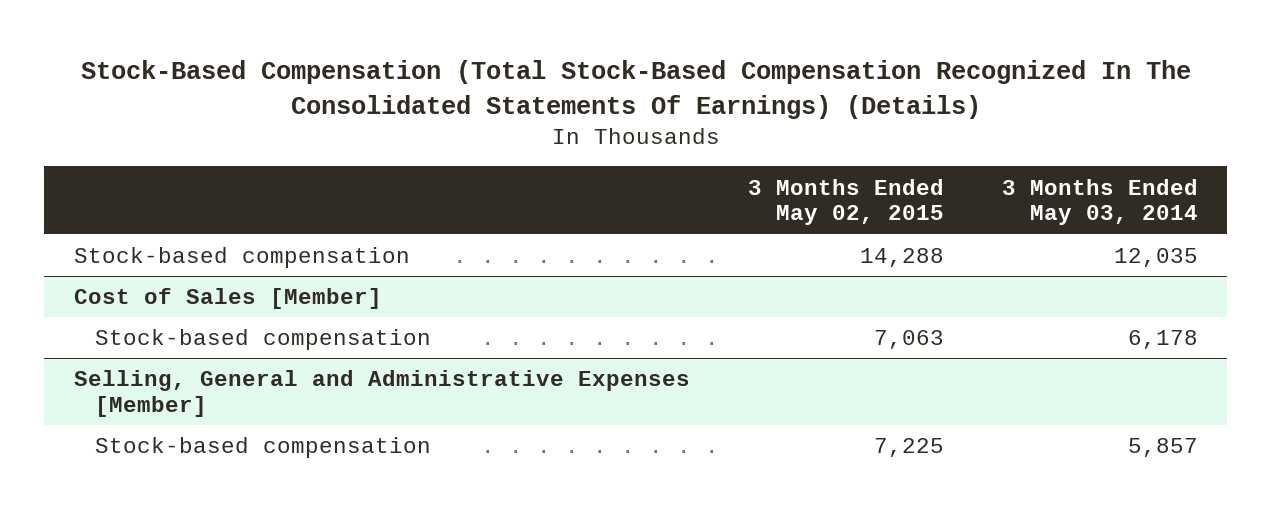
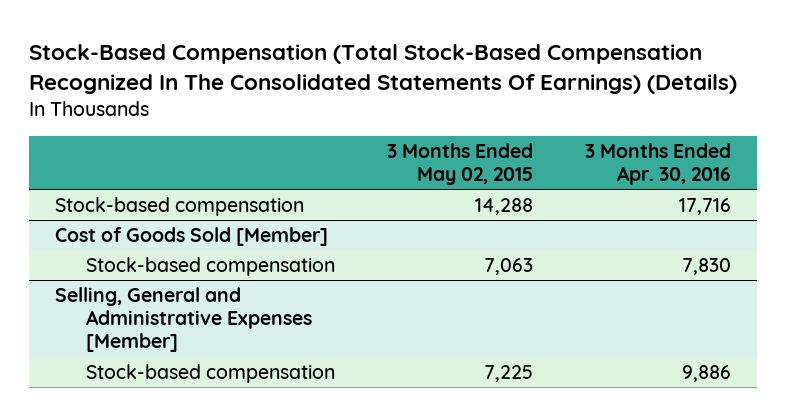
[1002,178,1199,226] 3 Months Ended May 03, 2014 -> none
none -> [584,142,731,185] 3 Months Ended Apr. 30, 2016
[73,288,382,310] Cost of Sales [Member] -> [55,227,329,247] Cost of Goods Sold [Member]

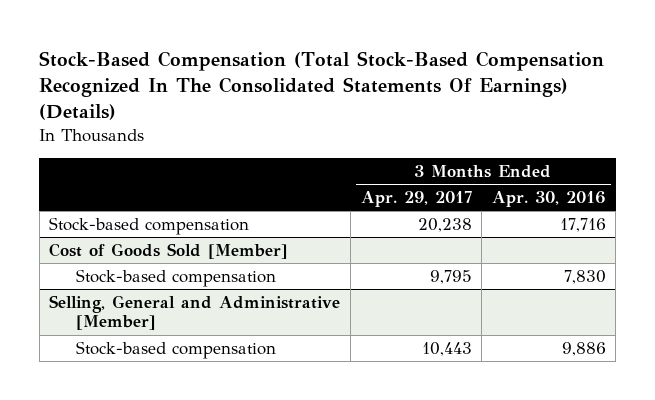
[386,142,533,185] 3 Months Ended May 02, 2015 -> none
none -> [360,191,472,208] Apr. 29, 2017
[55,287,312,353] Selling, General and Administrative Expenses [Member] -> [49,294,341,331] Selling, General and Administrative [Member]

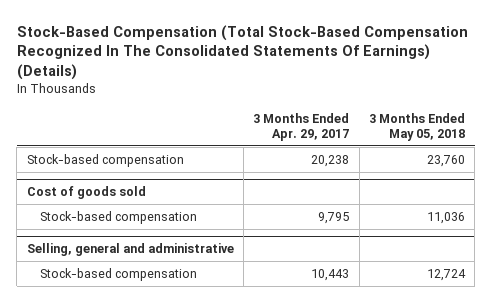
[491,191,606,208] Apr. 30, 2016 -> none
none -> [369,112,466,141] 3 Months Ended May 05, 2018
[49,242,289,259] Cost of Goods Sold [Member] -> [26,186,146,200] Cost of goods sold
[49,294,341,331] Selling, General and Administrative [Member] -> [26,243,234,257] Selling, general and administrative

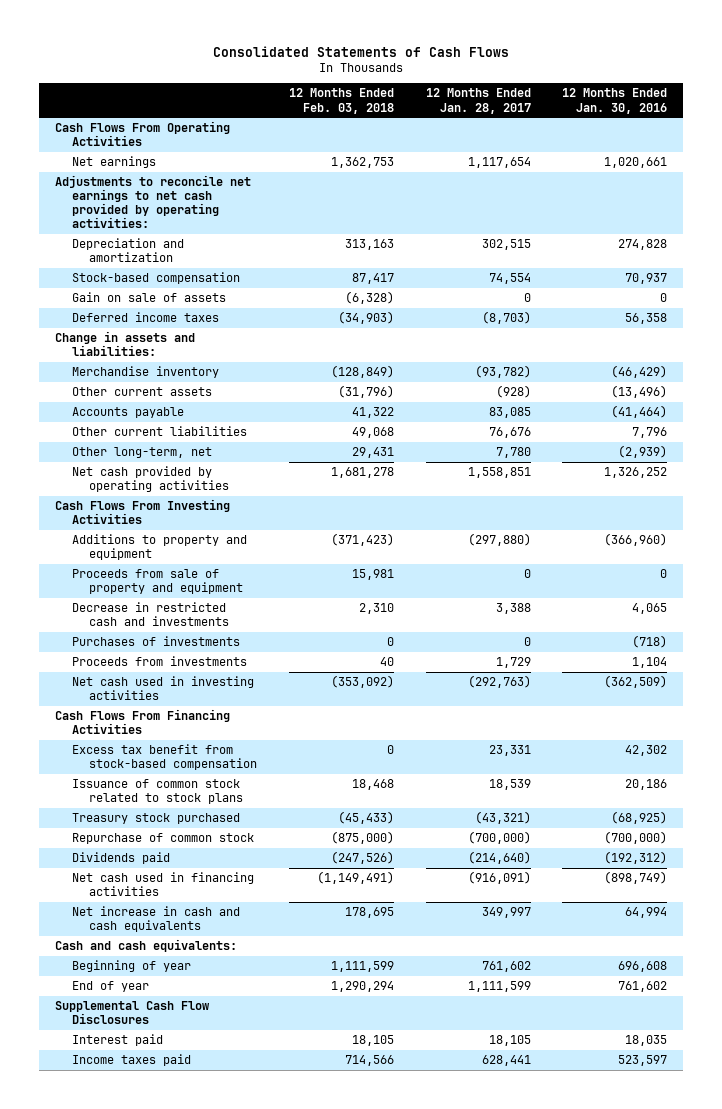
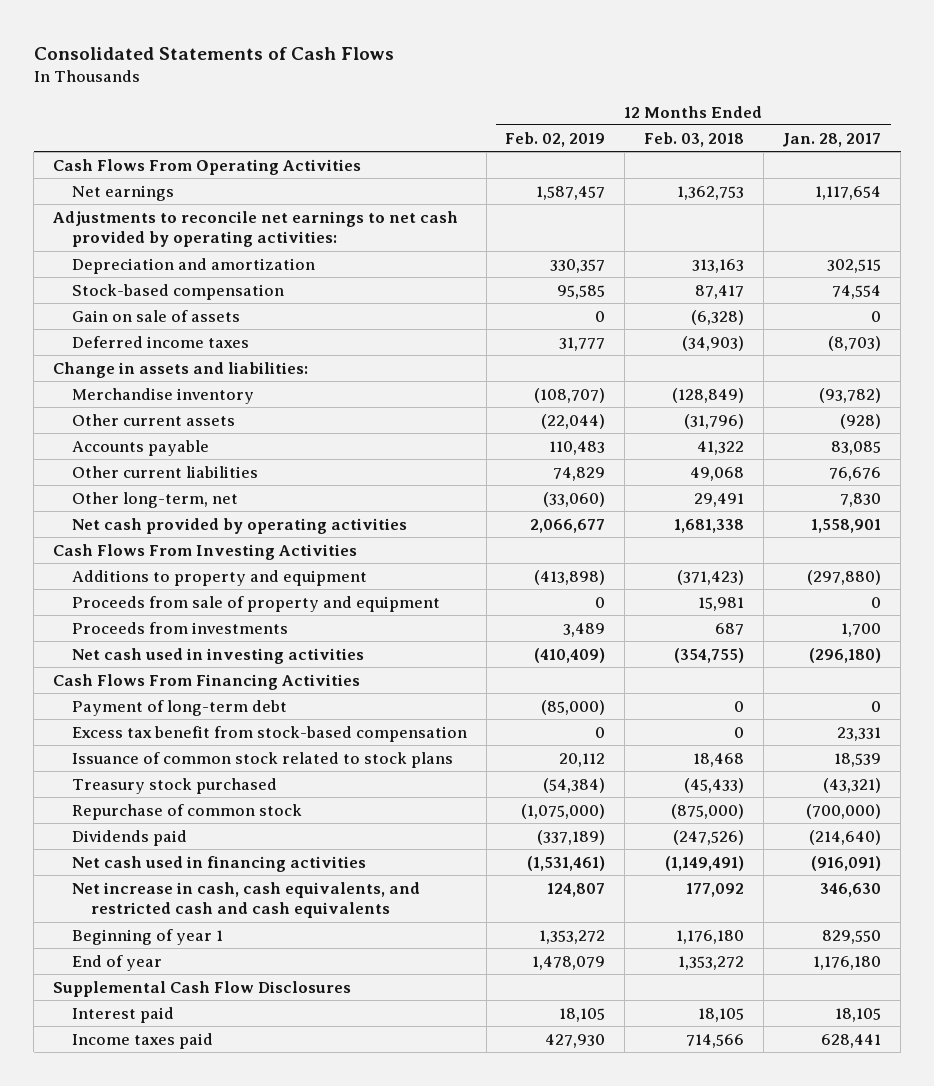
[562,88,668,114] 12 Months Ended Jan. 30, 2016 -> none
none -> [505,131,606,147] Feb. 02, 2019
[351,446,394,458] 29,431 -> [693,492,744,507] 29,491
[495,446,531,458] 7,780 -> [840,492,882,507] 7,830
[330,466,394,478] 1,681,278 -> [673,518,744,533] 1,681,338
[467,466,531,478] 1,558,851 -> [811,518,882,533] 1,558,901
[72,601,230,627] Decrease in restricted cash and investments -> none
[72,635,241,646] Purchases of investments -> none
[379,656,394,666] 40 -> [714,622,744,635] 687
[495,656,531,668] 1,729 -> [841,622,882,637] 1,700
[330,674,394,688] (353,092) -> [673,647,744,663] (354,755)
[467,674,531,688] (292,763) -> [809,647,882,663] (296,180)
none -> [71,699,287,716] Payment of long-term debt
[54,938,237,952] Cash and cash equivalents: -> none
[72,905,241,933] Net increase in cash and cash equivalents -> [71,881,420,919] Net increase in cash, cash equivalents, and restricted cash and cash equivalents
[344,906,394,918] 178,695 -> [685,882,744,897] 177,092
[481,906,531,918] 349,997 -> [820,882,882,897] 346,630
[72,959,192,972] Beginning of year -> [71,928,223,945] Beginning of year 1
[330,960,394,972] 1,111,599 -> [675,929,744,944] 1,176,180
[481,960,531,972] 761,602 -> [822,929,882,944] 829,550
[330,980,394,992] 1,290,294 -> [677,955,744,970] 1,353,272
[467,980,531,992] 1,111,599 -> [813,955,882,970] 1,176,180

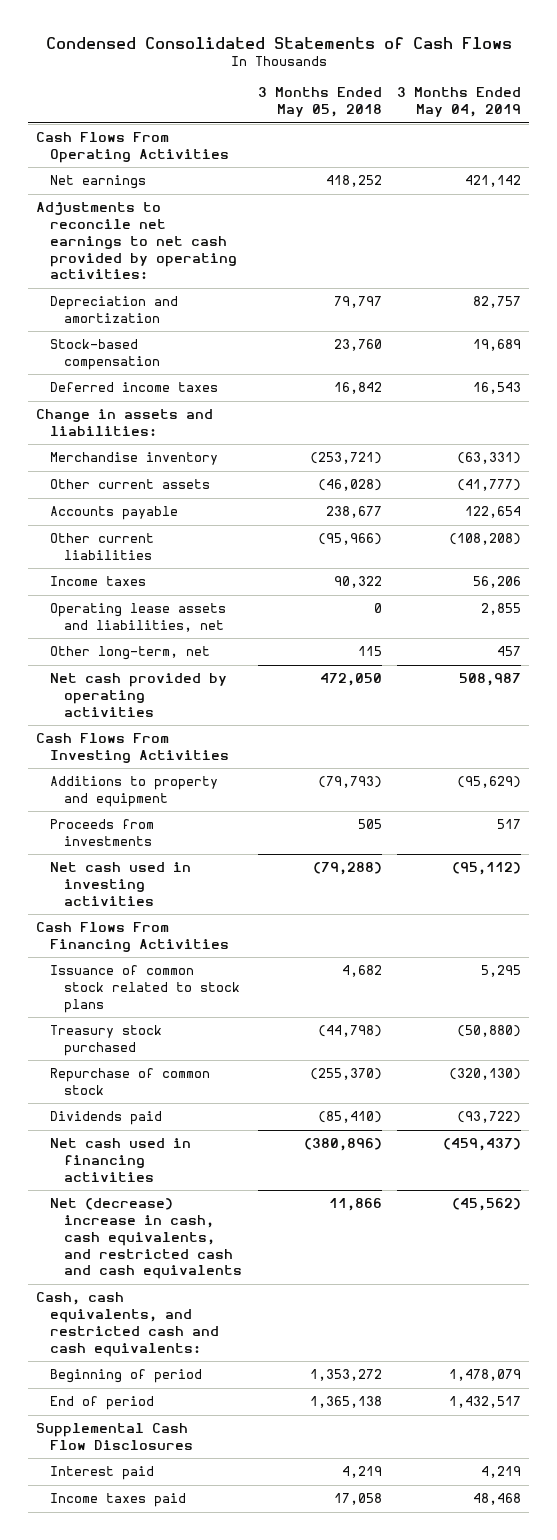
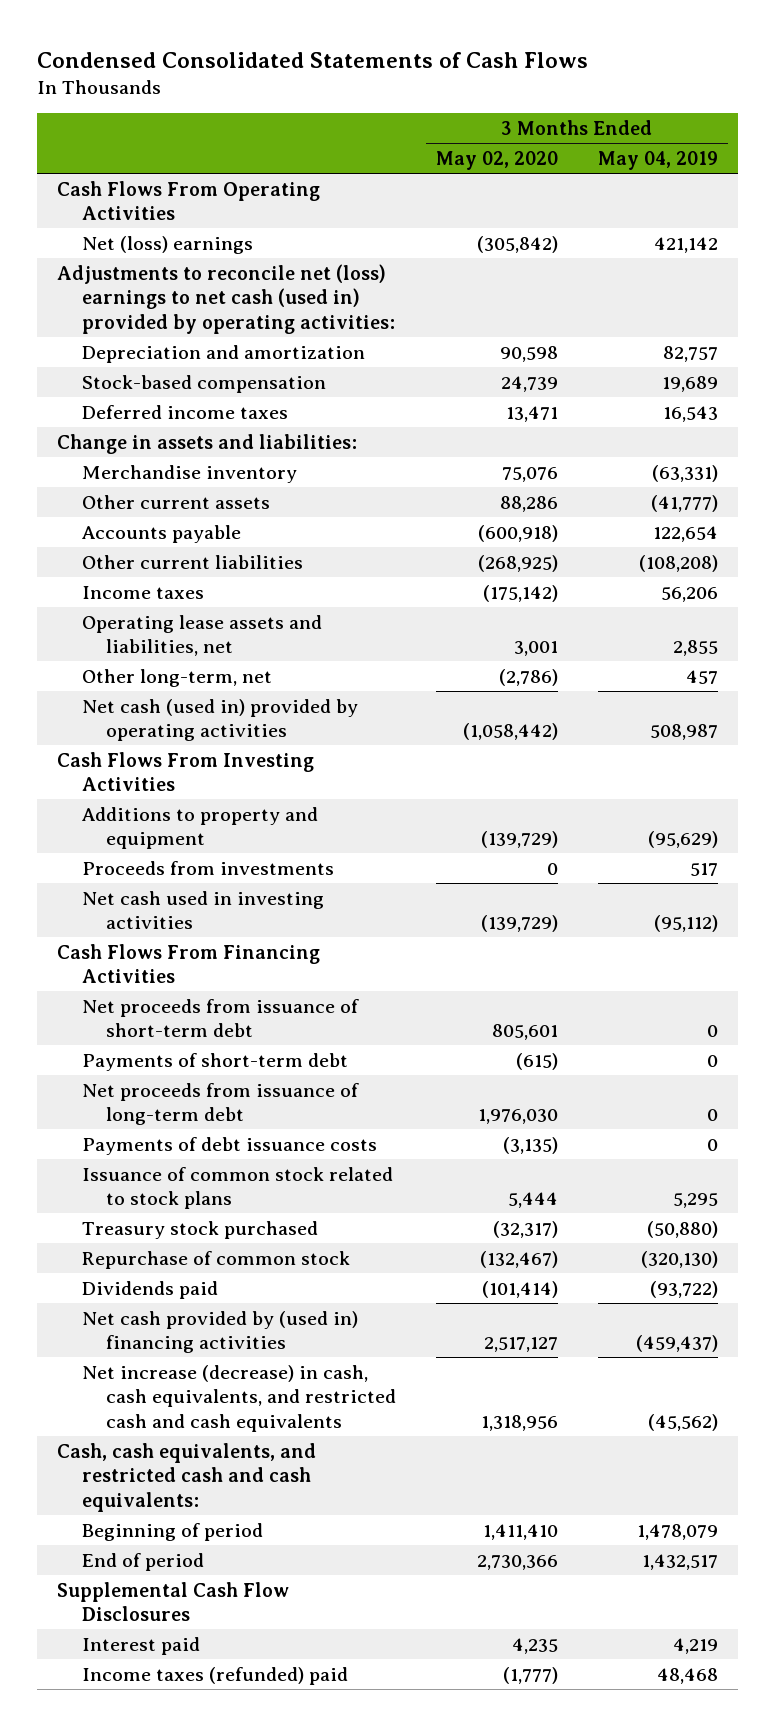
[257,87,382,118] 3 Months Ended May 05, 2018 -> none
none -> [436,150,559,170] May 02, 2020
[50,175,147,190] Net earnings -> [81,235,253,254] Net (loss) earnings
[36,202,238,280] Adjustments to reconcile net earnings to net cash provided by operating activities: -> [57,263,395,334] Adjustments to reconcile net (loss) earnings to net cash (used in) provided by operating activities:
[50,673,228,717] Net cash provided by operating activities -> [81,698,358,742] Net cash (used in) provided by operating activities
none -> [81,998,359,1038] Net proceeds from issuance of short-term debt
none -> [81,1052,348,1071] Payments of short-term debt
none -> [81,1082,359,1126] Net proceeds from issuance of long-term debt
none -> [81,1136,377,1155] Payments of debt issuance costs
[50,1138,192,1182] Net cash used in financing activities -> [81,1310,358,1354] Net cash provided by (used in) financing activities
[50,1198,243,1280] Net (decrease) increase in cash, cash equivalents, and restricted cash and cash equivalents -> [81,1364,397,1432] Net increase (decrease) in cash, cash equivalents, and restricted cash and cash equivalents
[50,1493,187,1508] Income taxes paid -> [81,1666,348,1685] Income taxes (refunded) paid

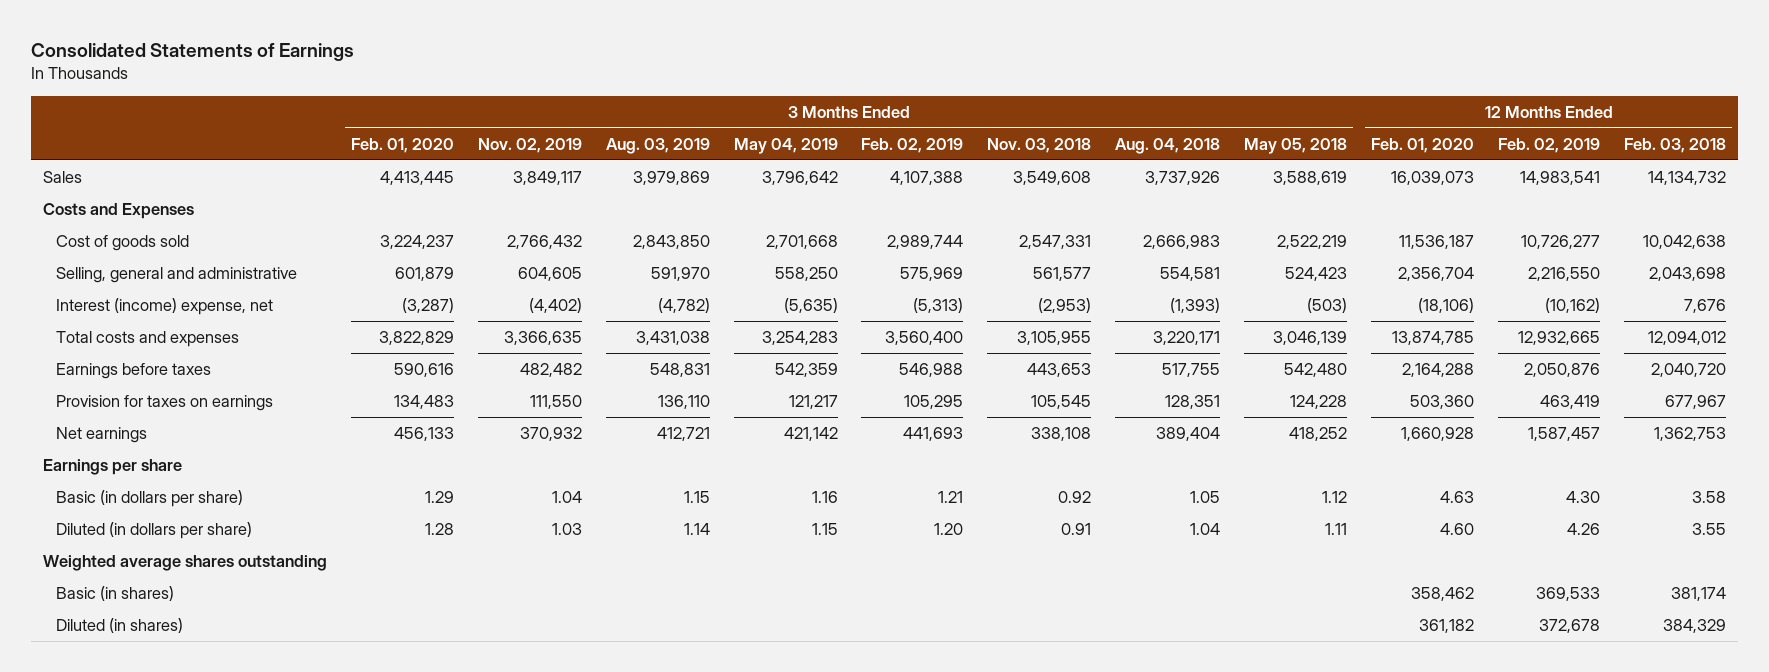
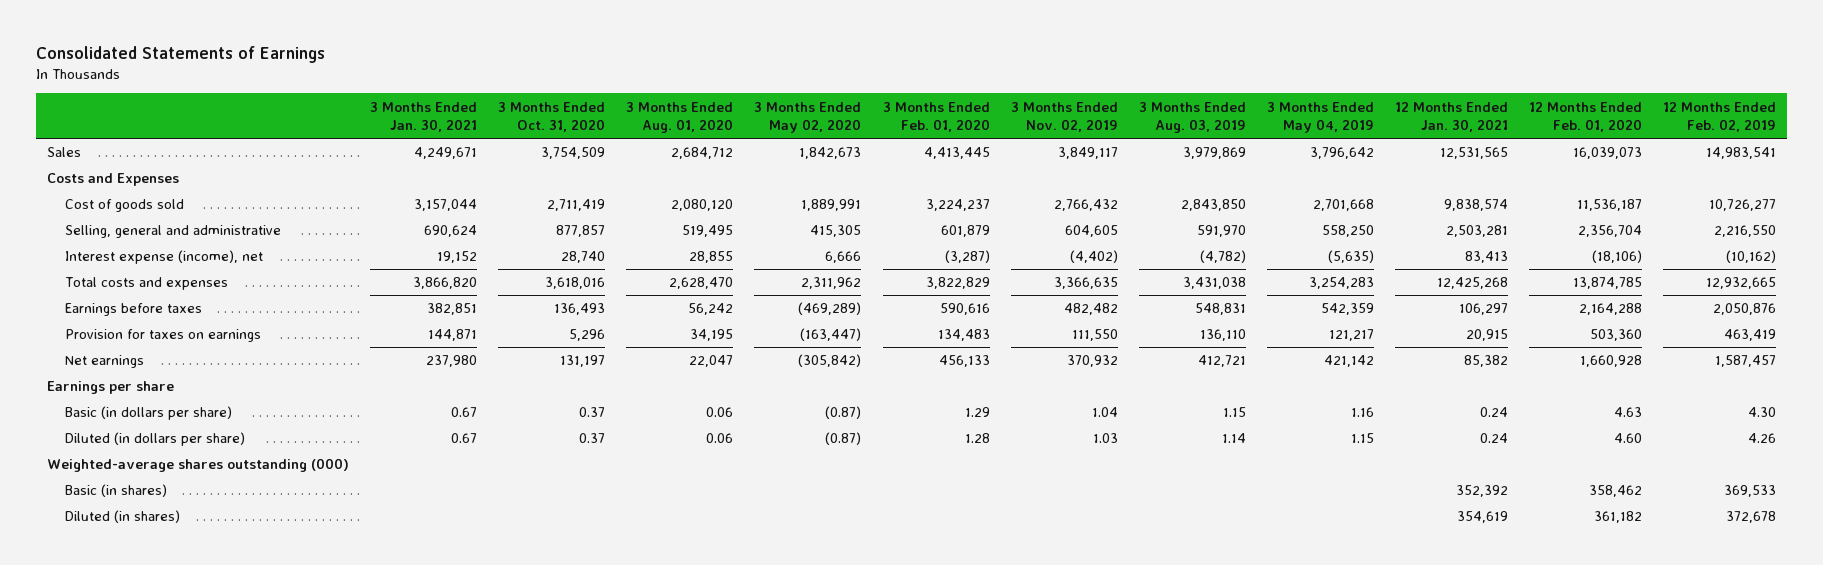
[861,137,964,153] Feb. 02, 2019 -> none
[987,137,1092,153] Nov. 03, 2018 -> none
[1115,137,1221,154] Aug. 04, 2018 -> none
[1244,137,1348,154] May 05, 2018 -> none
[1624,137,1727,153] Feb. 03, 2018 -> none
none -> [370,101,478,133] 3 Months Ended Jan. 30, 2021
none -> [498,101,606,133] 3 Months Ended Oct. 31, 2020
none -> [626,101,734,134] 3 Months Ended Aug. 01, 2020
none -> [754,101,862,134] 3 Months Ended May 02, 2020
none -> [1395,101,1509,133] 12 Months Ended Jan. 30, 2021
[56,298,274,316] Interest (income) expense, net -> [64,250,263,265] Interest expense (income), net
[42,555,327,572] Weighted average shares outstanding -> [46,458,349,473] Weighted-average shares outstanding (000)

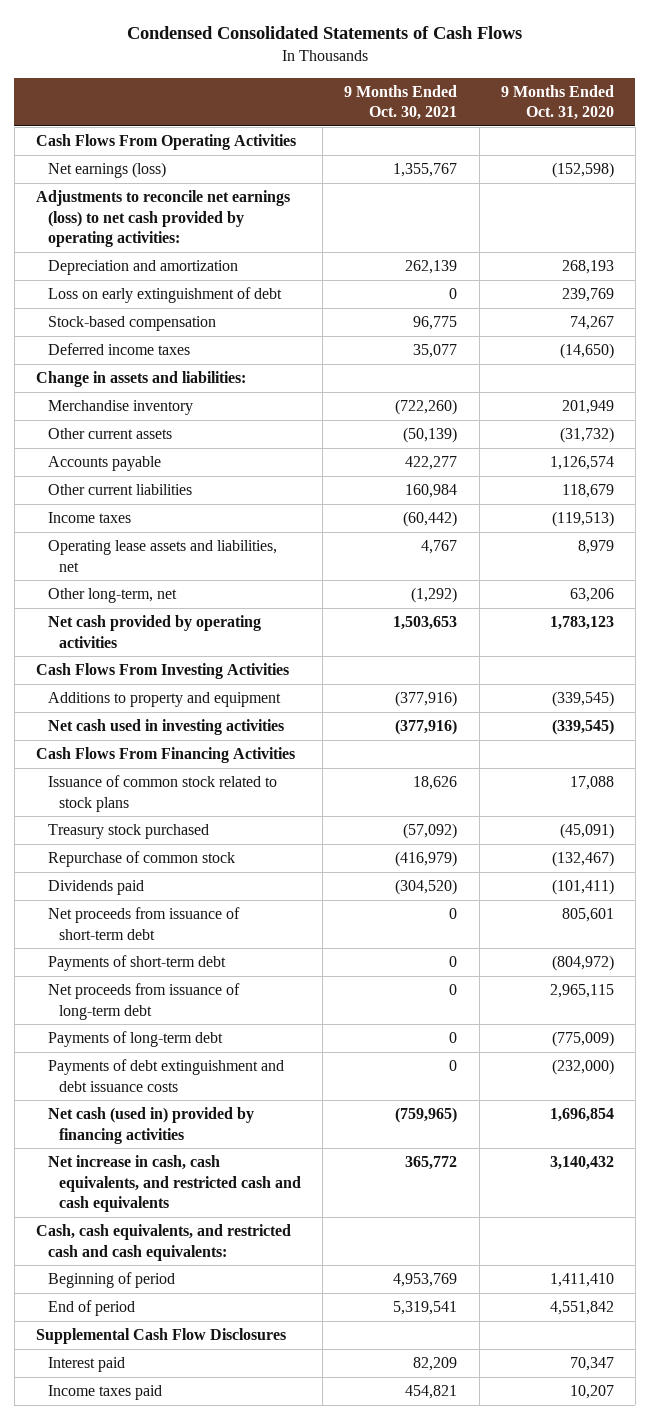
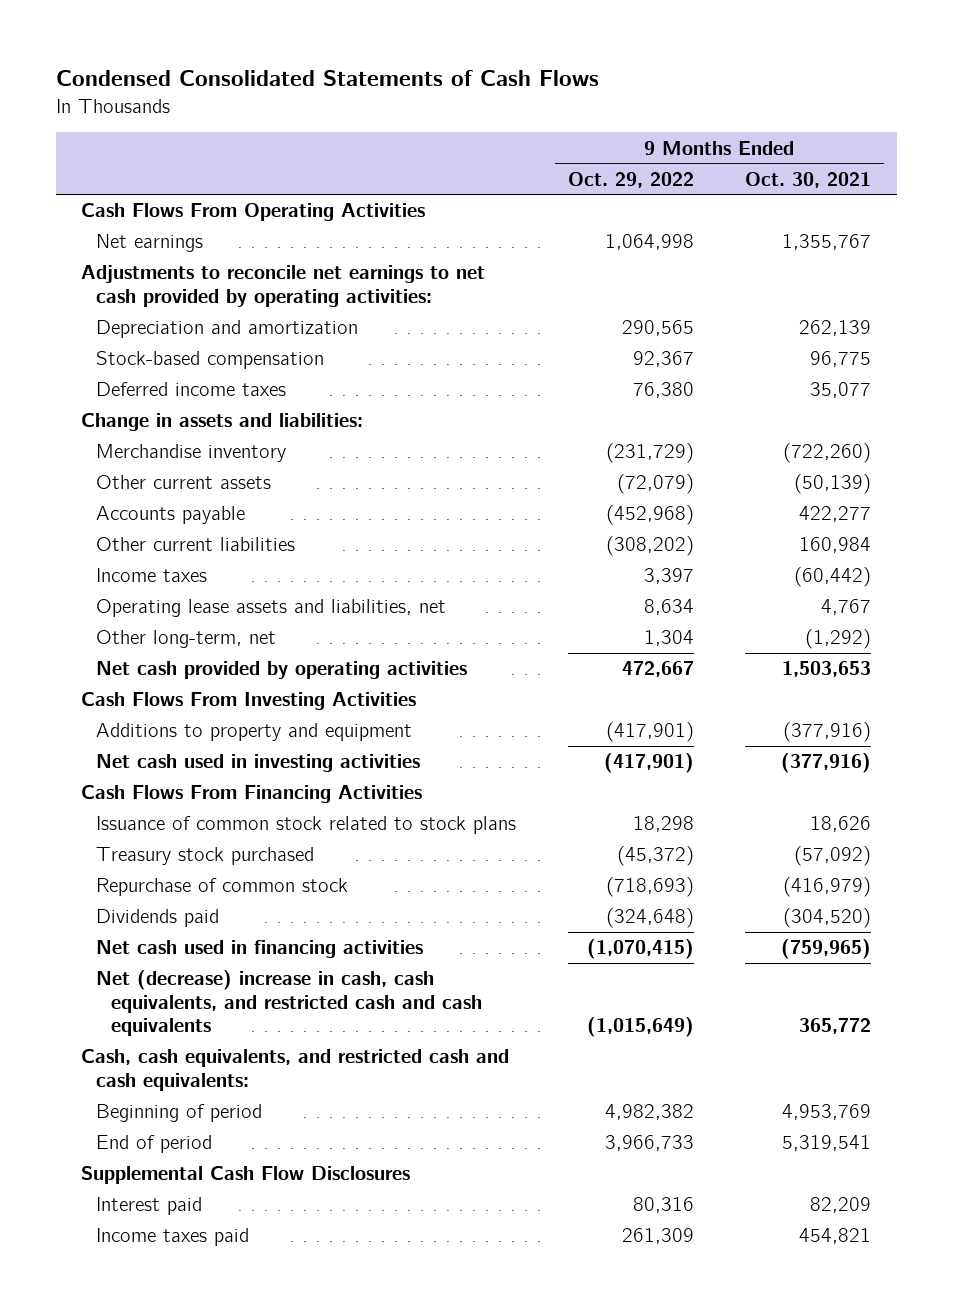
[500,84,614,121] 9 Months Ended Oct. 31, 2020 -> none
none -> [567,171,694,188] Oct. 29, 2022
[47,162,166,179] Net earnings (loss) -> [96,234,204,253] Net earnings
[35,190,290,247] Adjustments to reconcile net earnings (loss) to net cash provided by operating activities: -> [81,265,486,307] Adjustments to reconcile net earnings to net cash provided by operating activities:
[47,287,282,304] Loss on early extinguishment of debt -> none
[47,907,240,940] Net proceeds from issuance of short-term debt -> none
[47,955,226,972] Payments of short-term debt -> none
[47,983,240,1020] Net proceeds from issuance of long-term debt -> none
[47,1031,223,1048] Payments of long-term debt -> none
[47,1059,284,1092] Payments of debt extinguishment and debt issuance costs -> none
[47,1107,254,1144] Net cash (used in) provided by financing activities -> [96,940,424,959] Net cash used in financing activities
[47,1155,302,1212] Net increase in cash, cash equivalents, and restricted cash and cash equivalents -> [96,970,482,1037] Net (decrease) increase in cash, cash equivalents, and restricted cash and cash equivalents

